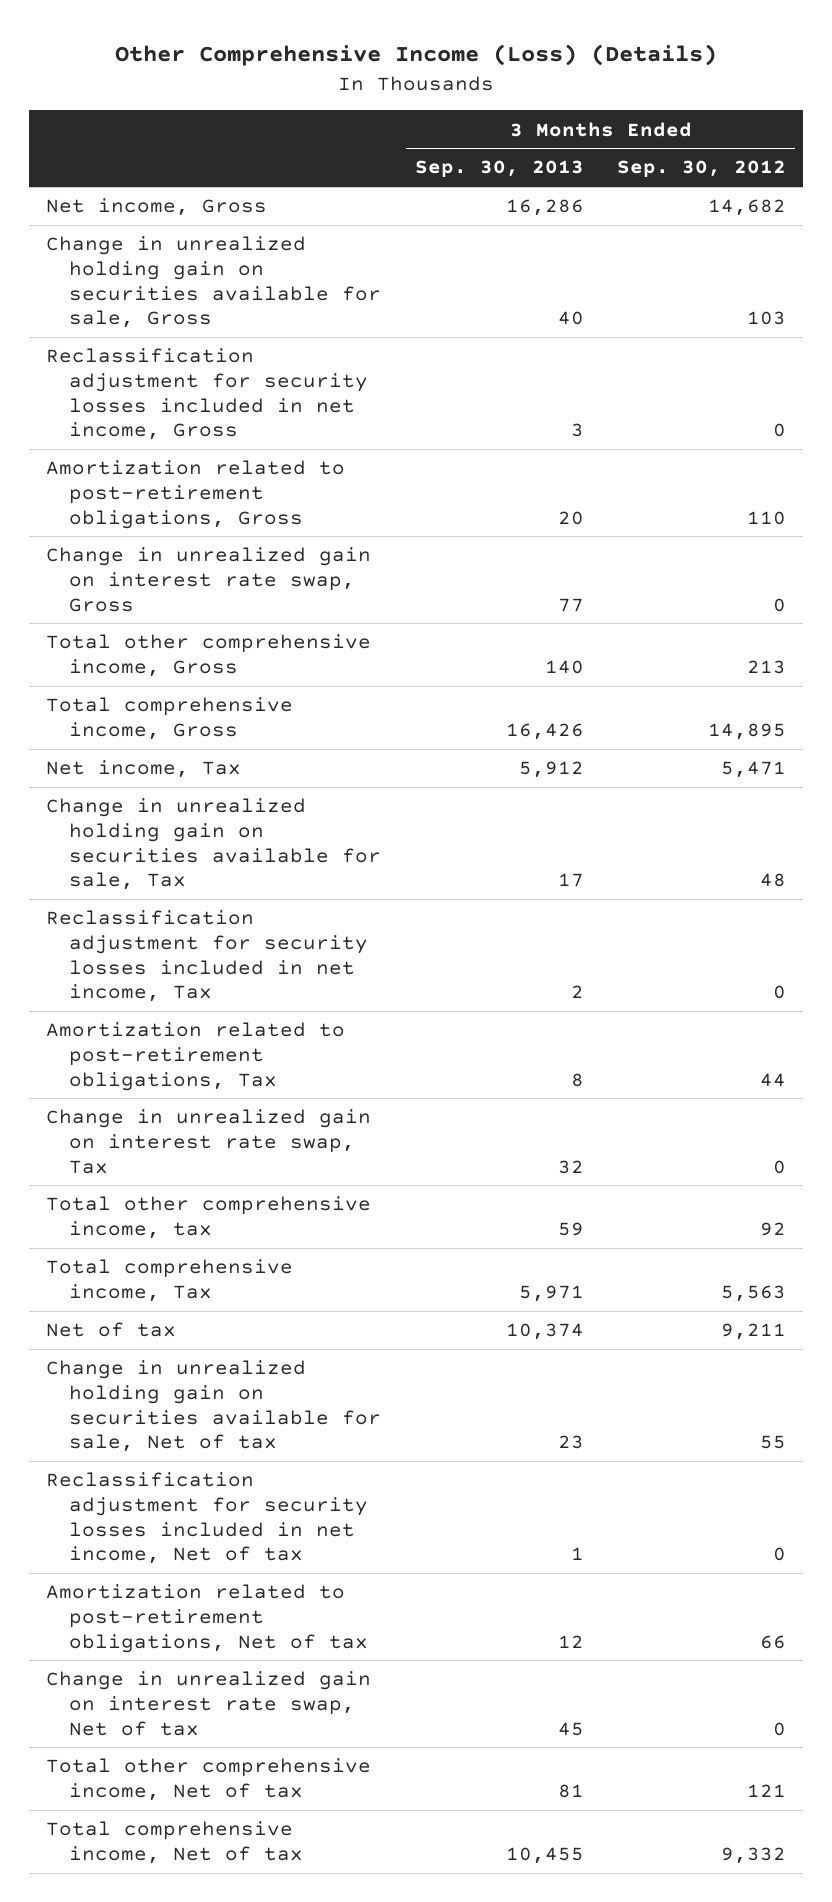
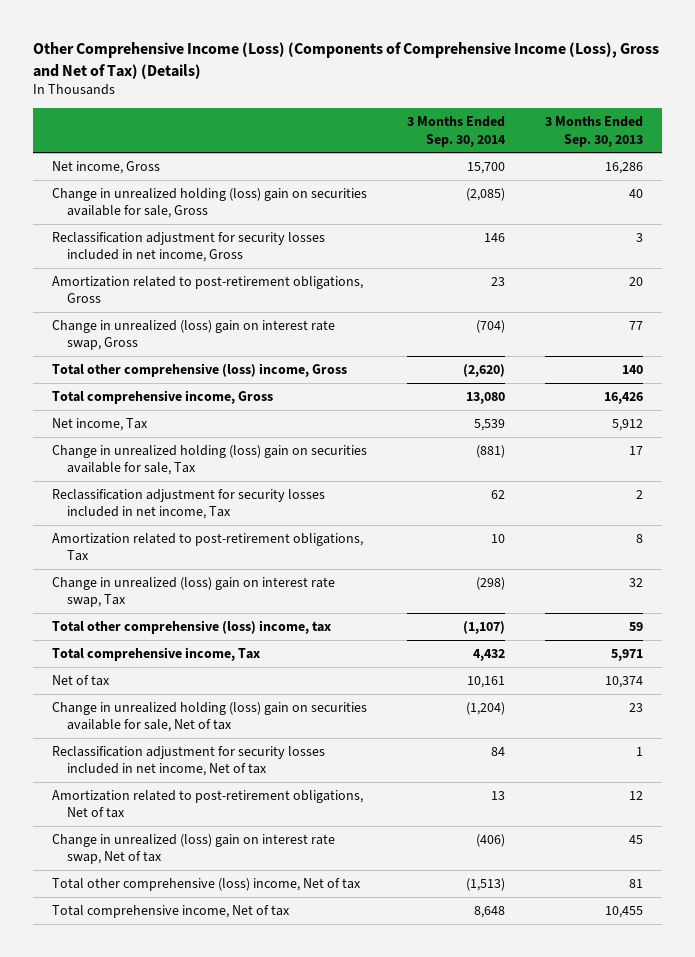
[115,44,718,67] Other Comprehensive Income (Loss) (Details) -> [32,42,659,79] Other Comprehensive Income (Loss) (Components of Comprehensive Income (Loss), Gross and Net of Tax) (Details)
[617,160,787,178] Sep. 30, 2012 -> none
none -> [407,116,507,147] 3 Months Ended Sep. 30, 2014
[45,236,382,329] Change in unrealized holding gain on securities available for sale, Gross -> [52,187,368,219] Change in unrealized holding (loss) gain on securities available for sale, Gross
[45,547,371,612] Change in unrealized gain on interest rate swap, Gross -> [52,319,336,351] Change in unrealized (loss) gain on interest rate swap, Gross
[45,634,371,677] Total other comprehensive income, Gross -> [52,362,348,377] Total other comprehensive (loss) income, Gross
[45,798,382,891] Change in unrealized holding gain on securities available for sale, Tax -> [52,444,368,476] Change in unrealized holding (loss) gain on securities available for sale, Tax
[45,1109,371,1174] Change in unrealized gain on interest rate swap, Tax -> [52,576,336,608] Change in unrealized (loss) gain on interest rate swap, Tax
[45,1196,371,1239] Total other comprehensive income, tax -> [52,619,332,634] Total other comprehensive (loss) income, tax
[45,1360,382,1453] Change in unrealized holding gain on securities available for sale, Net of tax -> [52,701,368,733] Change in unrealized holding (loss) gain on securities available for sale, Net of tax
[45,1671,371,1736] Change in unrealized gain on interest rate swap, Net of tax -> [52,833,336,865] Change in unrealized (loss) gain on interest rate swap, Net of tax
[45,1758,371,1801] Total other comprehensive income, Net of tax -> [52,877,362,891] Total other comprehensive (loss) income, Net of tax

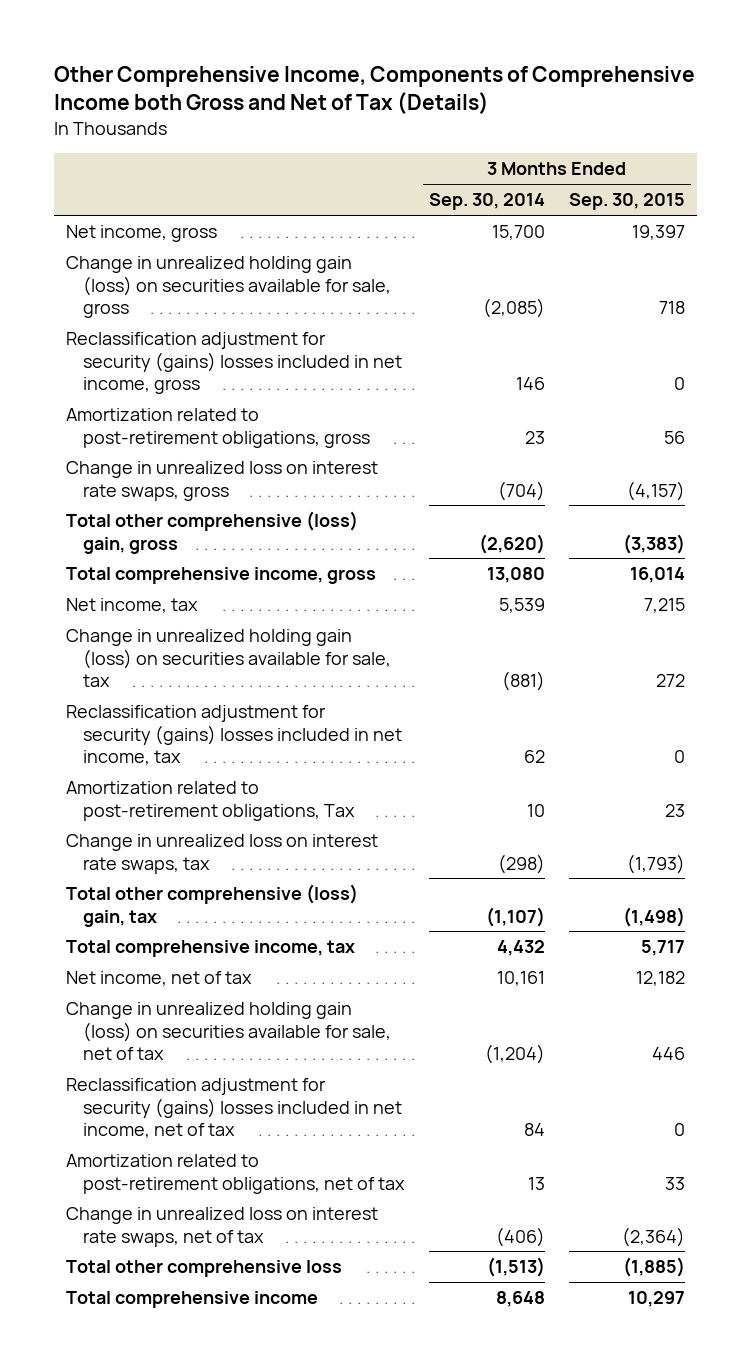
[32,42,659,79] Other Comprehensive Income (Loss) (Components of Comprehensive Income (Loss), Gross and Net of Tax) (Details) -> [53,66,695,115] Other Comprehensive Income, Components of Comprehensive Income both Gross and Net of Tax (Details)
[544,116,643,147] 3 Months Ended Sep. 30, 2013 -> none
none -> [569,193,686,211] Sep. 30, 2015
[52,160,161,174] Net income, Gross -> [65,225,217,243] Net income, gross
[52,187,368,219] Change in unrealized holding (loss) gain on securities available for sale, Gross -> [65,256,392,318] Change in unrealized holding gain (loss) on securities available for sale, gross
[52,231,326,263] Reclassification adjustment for security losses included in net income, Gross -> [65,332,403,394] Reclassification adjustment for security (gains) losses included in net income, gross
[52,275,364,304] Amortization related to post-retirement obligations, Gross -> [65,408,371,448] Amortization related to post-retirement obligations, gross
[52,319,336,351] Change in unrealized (loss) gain on interest rate swap, Gross -> [65,461,378,501] Change in unrealized loss on interest rate swaps, gross
[52,362,348,377] Total other comprehensive (loss) income, Gross -> [65,511,358,554] Total other comprehensive (loss) gain, gross
[52,389,274,404] Total comprehensive income, Gross -> [65,567,376,585] Total comprehensive income, gross
[52,417,149,431] Net income, Tax -> [65,598,198,614] Net income, tax
[52,444,368,476] Change in unrealized holding (loss) gain on securities available for sale, Tax -> [65,629,392,687] Change in unrealized holding gain (loss) on securities available for sale, tax
[52,488,326,520] Reclassification adjustment for security losses included in net income, Tax -> [65,705,403,765] Reclassification adjustment for security (gains) losses included in net income, tax
[52,576,336,608] Change in unrealized (loss) gain on interest rate swap, Tax -> [65,834,378,874] Change in unrealized loss on interest rate swaps, tax
[52,619,332,634] Total other comprehensive (loss) income, tax -> [65,884,358,927] Total other comprehensive (loss) gain, tax
[52,646,261,661] Total comprehensive income, Tax -> [65,940,355,958] Total comprehensive income, tax
[52,674,111,686] Net of tax -> [65,971,252,987] Net income, net of tax
[52,701,368,733] Change in unrealized holding (loss) gain on securities available for sale, Net of tax -> [65,1002,392,1060] Change in unrealized holding gain (loss) on securities available for sale, net of tax
[52,745,326,777] Reclassification adjustment for security losses included in net income, Net of tax -> [65,1078,403,1138] Reclassification adjustment for security (gains) losses included in net income, net of tax
[52,789,364,819] Amortization related to post-retirement obligations, Net of tax -> [65,1154,406,1194] Amortization related to post-retirement obligations, net of tax
[52,833,336,865] Change in unrealized (loss) gain on interest rate swap, Net of tax -> [65,1207,378,1247] Change in unrealized loss on interest rate swaps, net of tax
[52,877,362,891] Total other comprehensive (loss) income, Net of tax -> [65,1260,342,1278] Total other comprehensive loss
[52,904,291,918] Total comprehensive income, Net of tax -> [65,1291,318,1309] Total comprehensive income

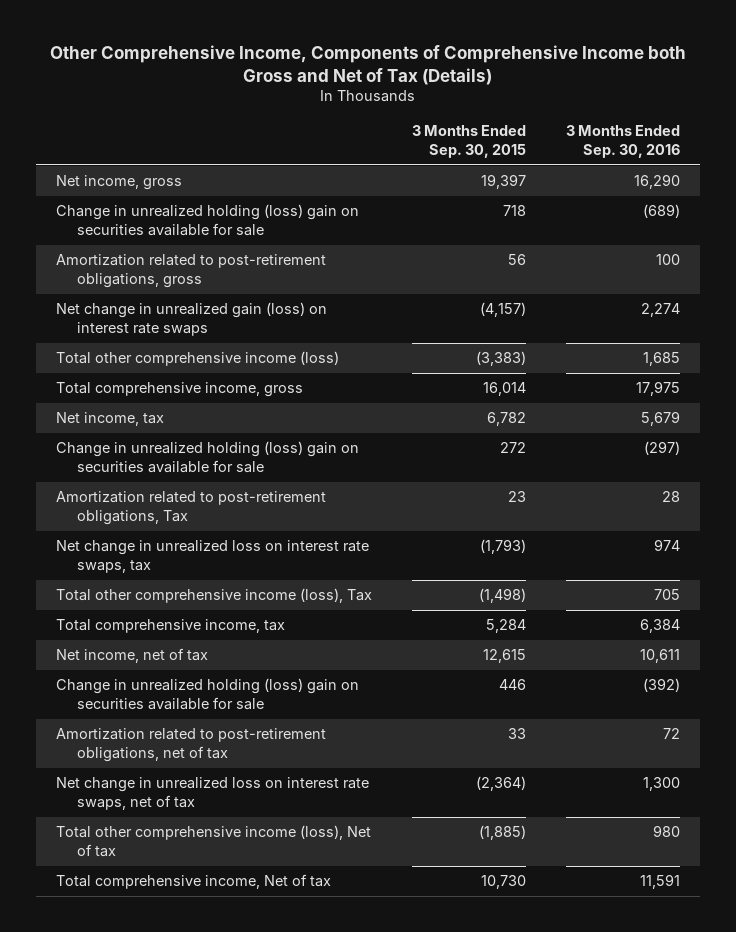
[428,193,545,211] Sep. 30, 2014 -> none
none -> [565,125,680,159] 3 Months Ended Sep. 30, 2016
[65,332,403,394] Reclassification adjustment for security (gains) losses included in net income, gross -> none
[65,256,392,318] Change in unrealized holding gain (loss) on securities available for sale, gross -> [56,204,360,237] Change in unrealized holding (loss) gain on securities available for sale
[65,461,378,501] Change in unrealized loss on interest rate swaps, gross -> [56,302,328,337] Net change in unrealized gain (loss) on interest rate swaps
[65,511,358,554] Total other comprehensive (loss) gain, gross -> [56,351,340,367] Total other comprehensive income (loss)
[65,705,403,765] Reclassification adjustment for security (gains) losses included in net income, tax -> none
[644,598,686,614] 7,215 -> [486,412,526,427] 6,782
[65,629,392,687] Change in unrealized holding gain (loss) on securities available for sale, tax -> [56,441,360,474] Change in unrealized holding (loss) gain on securities available for sale
[65,1078,403,1138] Reclassification adjustment for security (gains) losses included in net income, net of tax -> none
[65,834,378,874] Change in unrealized loss on interest rate swaps, tax -> [56,540,370,574] Net change in unrealized loss on interest rate swaps, tax
[65,884,358,927] Total other comprehensive (loss) gain, tax -> [56,588,373,604] Total other comprehensive income (loss), Tax
[641,940,686,957] 5,717 -> [485,619,526,634] 5,284
[636,971,686,987] 12,182 -> [482,649,526,664] 12,615
[65,1002,392,1060] Change in unrealized holding gain (loss) on securities available for sale, net of tax -> [56,678,360,711] Change in unrealized holding (loss) gain on securities available for sale
[65,1207,378,1247] Change in unrealized loss on interest rate swaps, net of tax -> [56,777,370,811] Net change in unrealized loss on interest rate swaps, net of tax
[65,1260,342,1278] Total other comprehensive loss -> [56,825,372,858] Total other comprehensive income (loss), Net of tax
[65,1291,318,1309] Total comprehensive income -> [56,874,332,890] Total comprehensive income, Net of tax
[628,1291,686,1308] 10,297 -> [480,875,526,890] 10,730

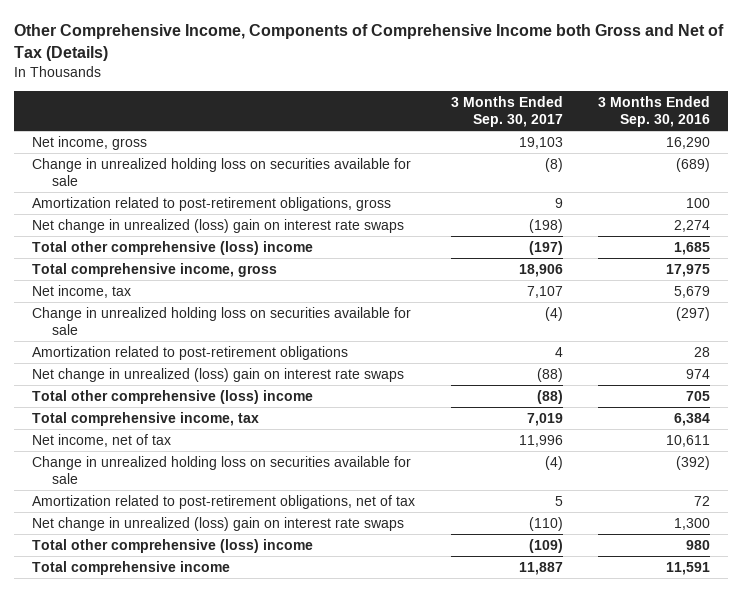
[411,125,526,159] 3 Months Ended Sep. 30, 2015 -> none
none -> [450,96,563,127] 3 Months Ended Sep. 30, 2017
[56,204,360,237] Change in unrealized holding (loss) gain on securities available for sale -> [32,158,412,186] Change in unrealized holding loss on securities available for sale
[56,302,328,337] Net change in unrealized gain (loss) on interest rate swaps -> [32,219,405,234] Net change in unrealized (loss) gain on interest rate swaps
[56,351,340,367] Total other comprehensive income (loss) -> [32,241,314,256] Total other comprehensive (loss) income
[56,441,360,474] Change in unrealized holding (loss) gain on securities available for sale -> [32,307,412,335] Change in unrealized holding loss on securities available for sale
[56,491,327,526] Amortization related to post-retirement obligations, Tax -> [32,346,349,361] Amortization related to post-retirement obligations
[56,540,370,574] Net change in unrealized loss on interest rate swaps, tax -> [32,368,405,383] Net change in unrealized (loss) gain on interest rate swaps
[56,588,373,604] Total other comprehensive income (loss), Tax -> [32,390,314,405] Total other comprehensive (loss) income
[56,678,360,711] Change in unrealized holding (loss) gain on securities available for sale -> [32,456,412,484] Change in unrealized holding loss on securities available for sale
[56,777,370,811] Net change in unrealized loss on interest rate swaps, net of tax -> [32,517,405,532] Net change in unrealized (loss) gain on interest rate swaps
[56,825,372,858] Total other comprehensive income (loss), Net of tax -> [32,539,314,554] Total other comprehensive (loss) income
[56,874,332,890] Total comprehensive income, Net of tax -> [32,561,231,576] Total comprehensive income

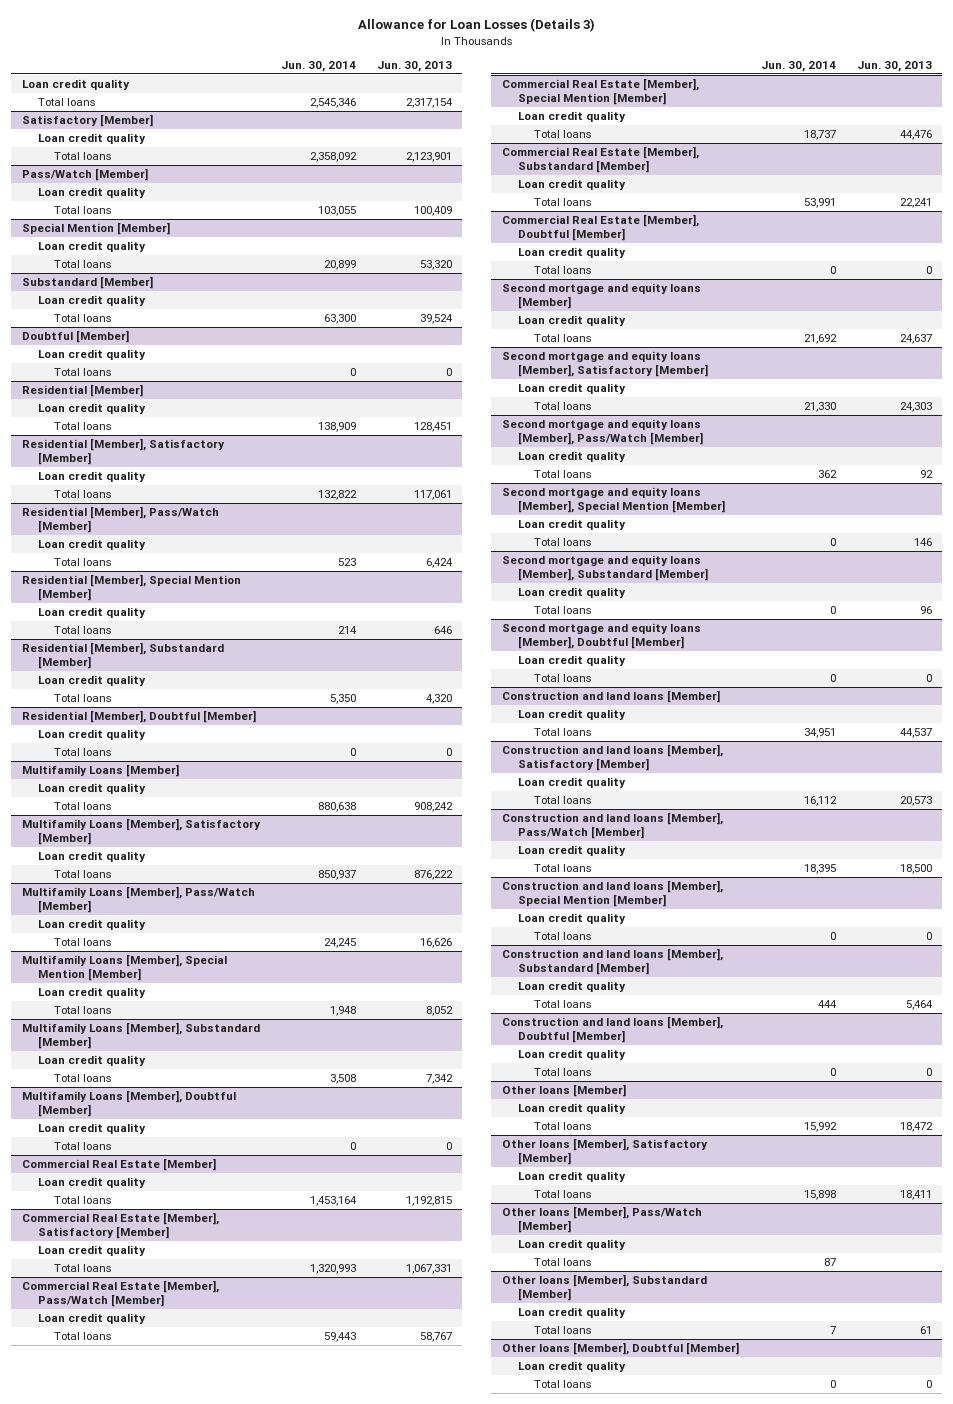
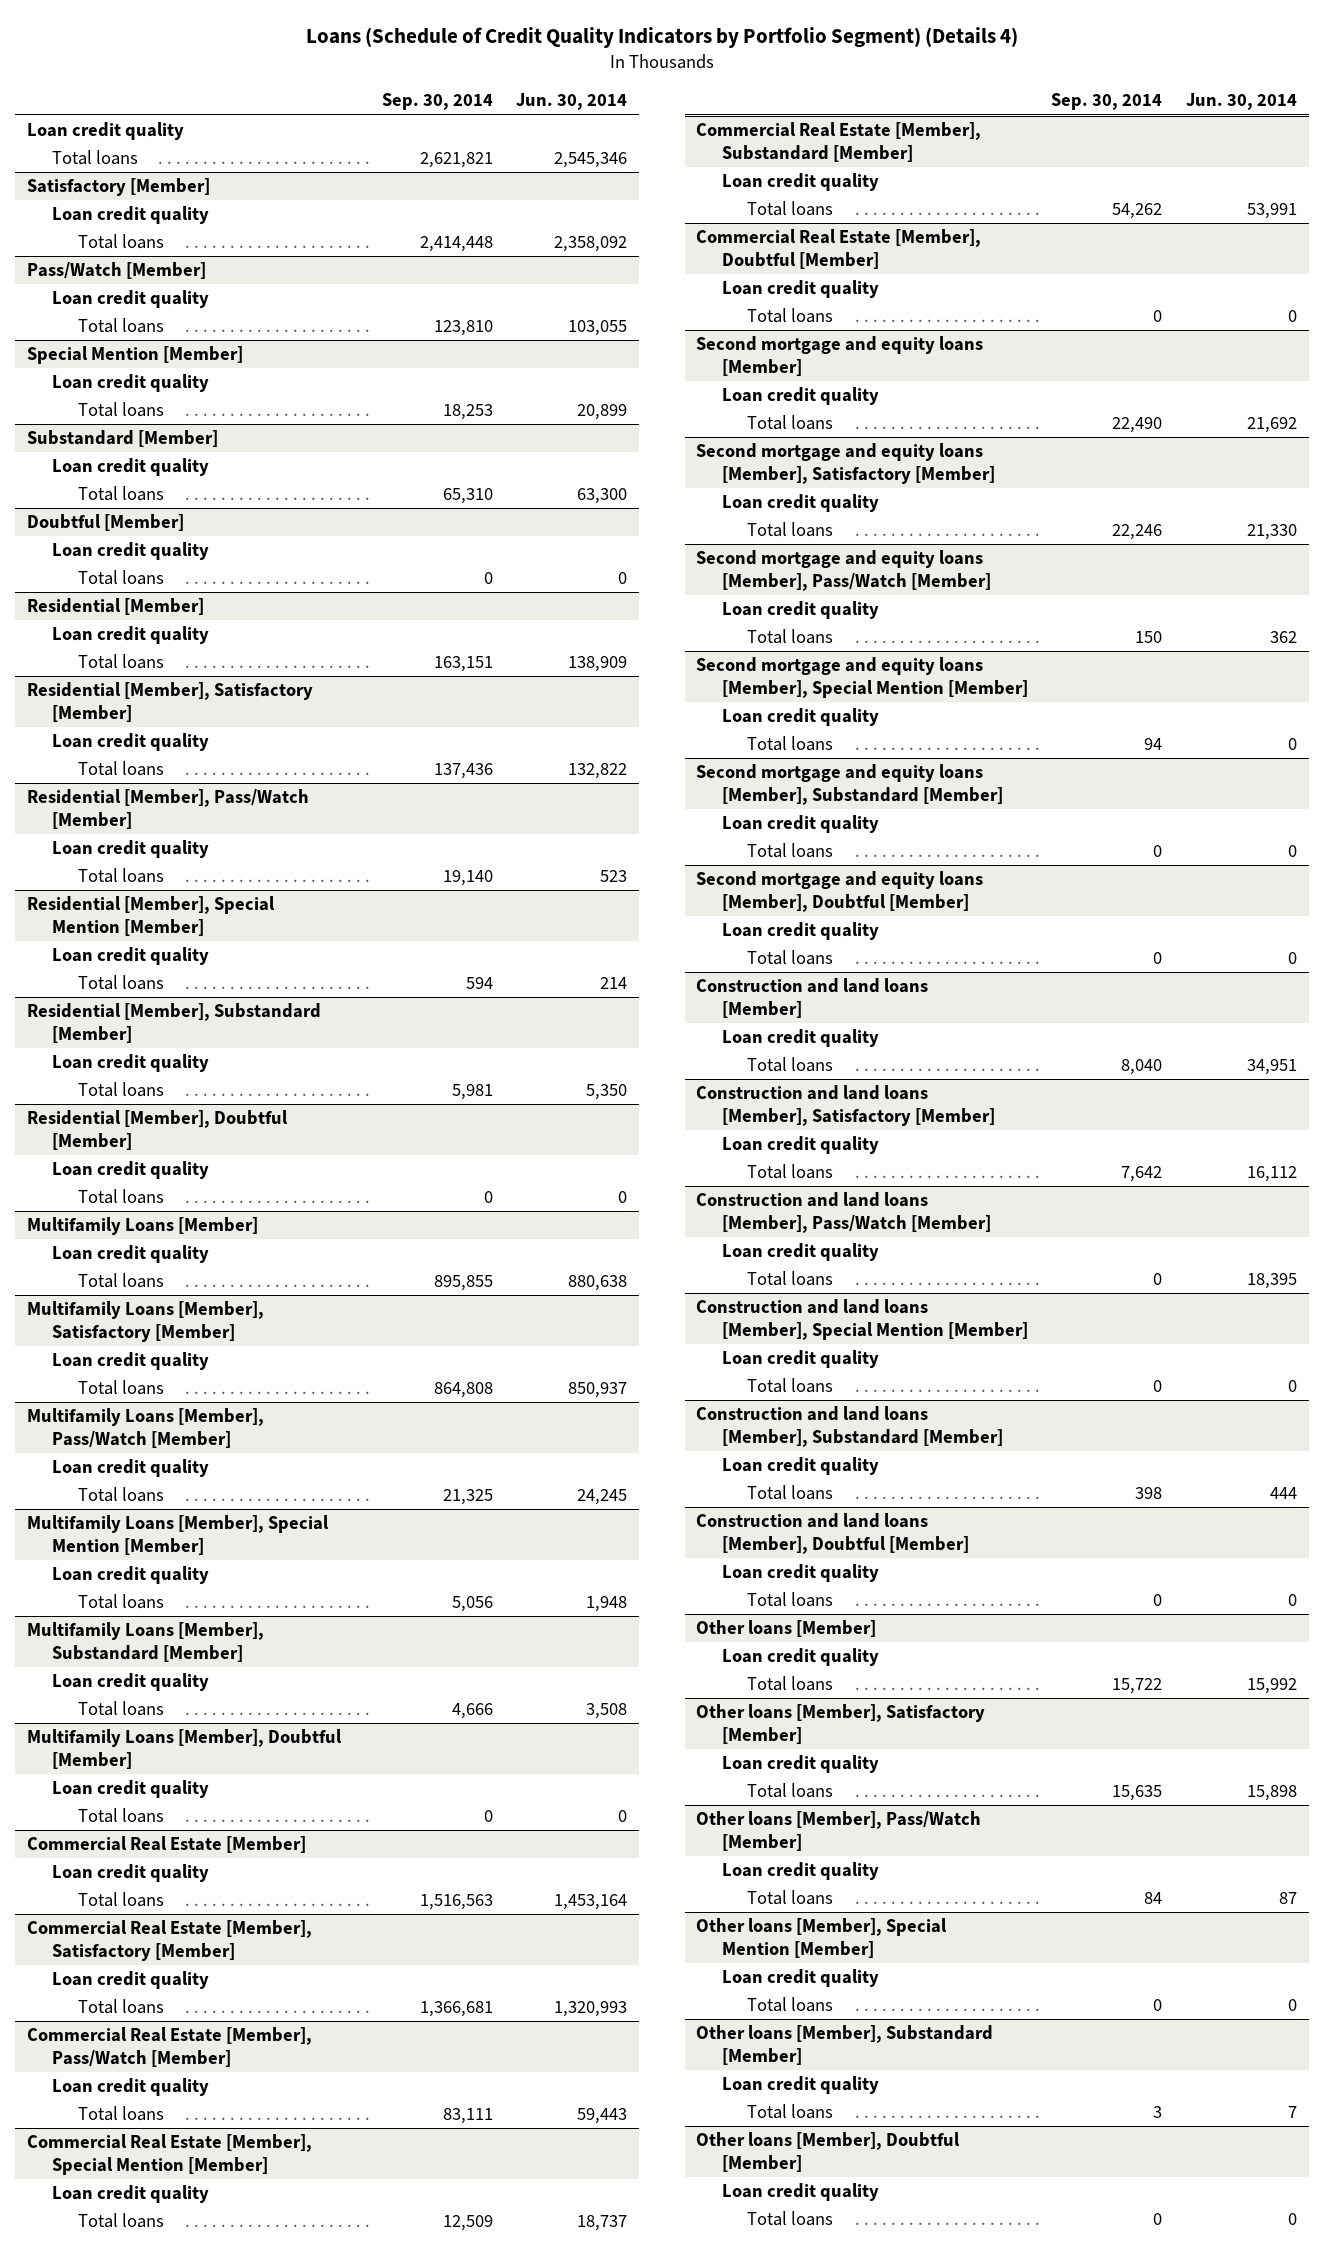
[357,18,595,33] Allowance for Loan Losses (Details 3) -> [305,27,1018,49] Loans (Schedule of Credit Quality Indicators by Portfolio Segment) (Details 4)
[376,61,452,73] Jun. 30, 2013 -> none
none -> [381,93,493,111] Sep. 30, 2014
none -> [696,1918,948,1958] Other loans [Member], Special Mention [Member]
none -> [721,1969,879,1988] Loan credit quality
none -> [747,1997,834,2013] Total loans

